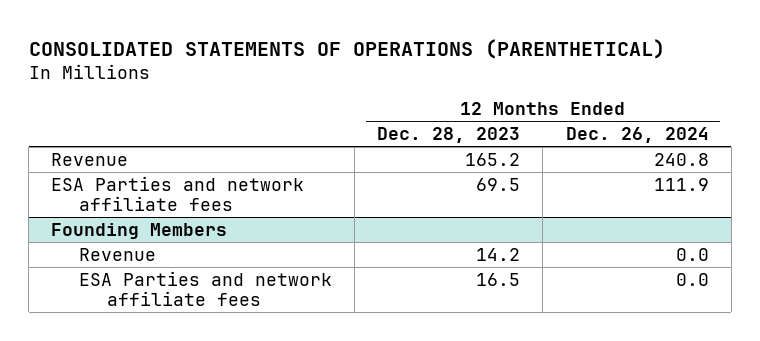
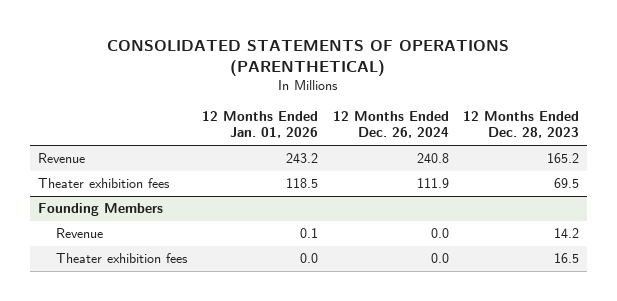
none -> [201,111,318,139] 12 Months Ended Jan. 01, 2026
[51,175,305,212] ESA Parties and network affiliate fees -> [37,178,170,189] Theater exhibition fees
[79,270,333,307] ESA Parties and network affiliate fees -> [56,253,189,264] Theater exhibition fees

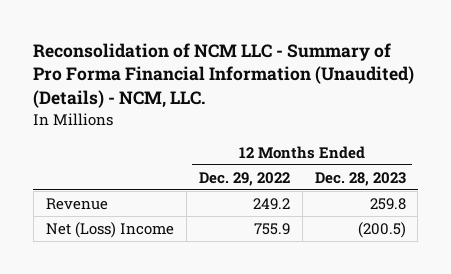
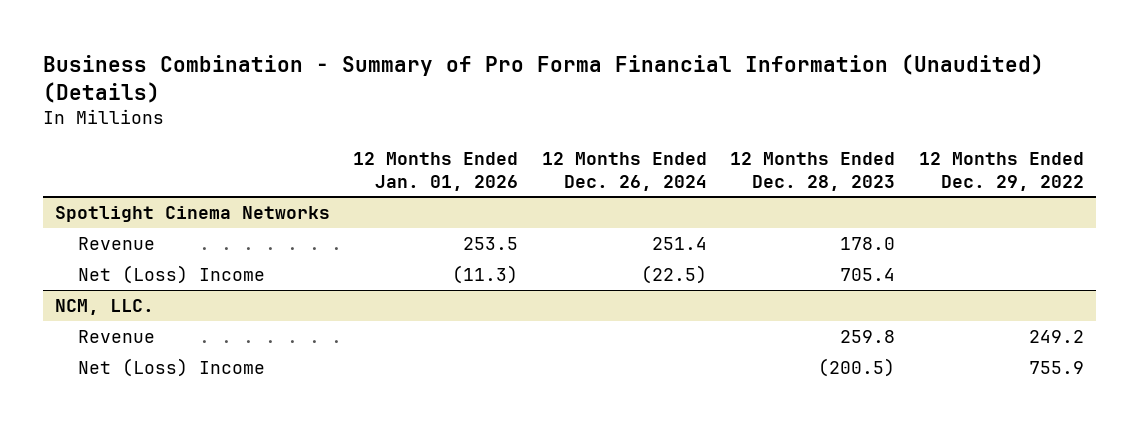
[33,42,415,109] Reconsolidation of NCM LLC - Summary of Pro Forma Financial Information (Unaudited) (Details) - NCM, LLC. -> [43,53,1045,103] Business Combination - Summary of Pro Forma Financial Information (Unaudited) (Details)
none -> [353,151,519,191] 12 Months Ended Jan. 01, 2026
none -> [541,151,707,191] 12 Months Ended Dec. 26, 2024
none -> [55,206,331,223] Spotlight Cinema Networks
none -> [78,237,156,251] Revenue
none -> [78,265,266,285] Net (Loss) Income
none -> [55,299,155,316] NCM, LLC.

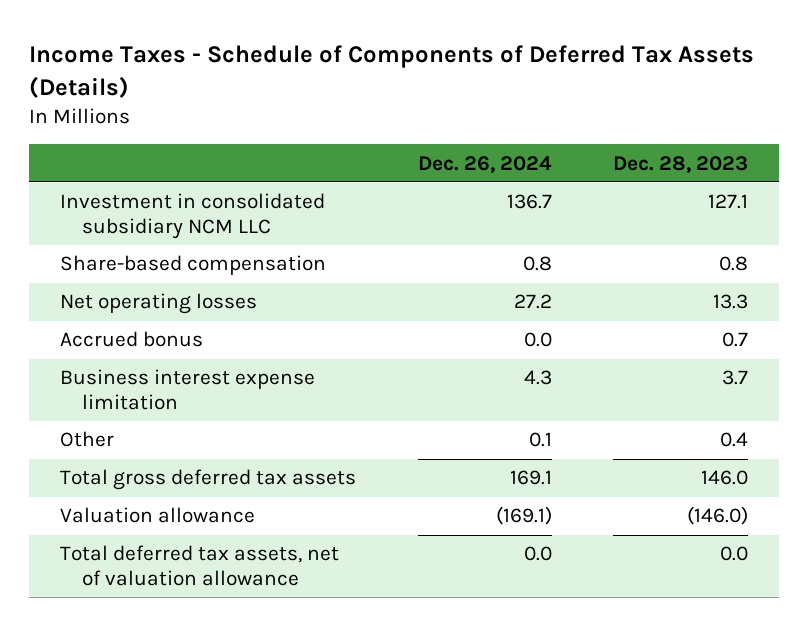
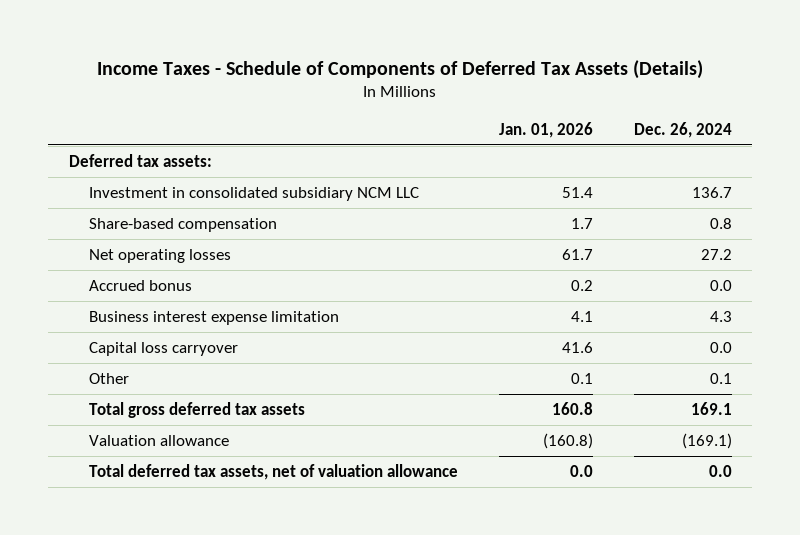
[613,155,749,173] Dec. 28, 2023 -> none
none -> [498,122,593,139] Jan. 01, 2026
none -> [68,153,212,167] Deferred tax assets:
none -> [88,341,238,356] Capital loss carryover

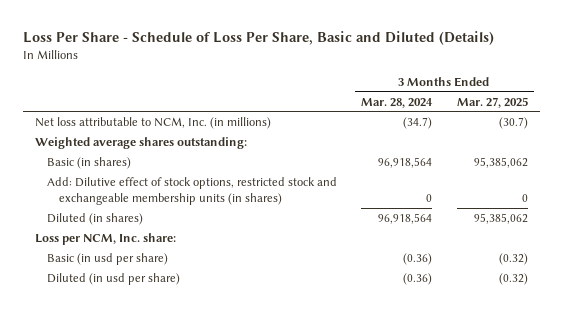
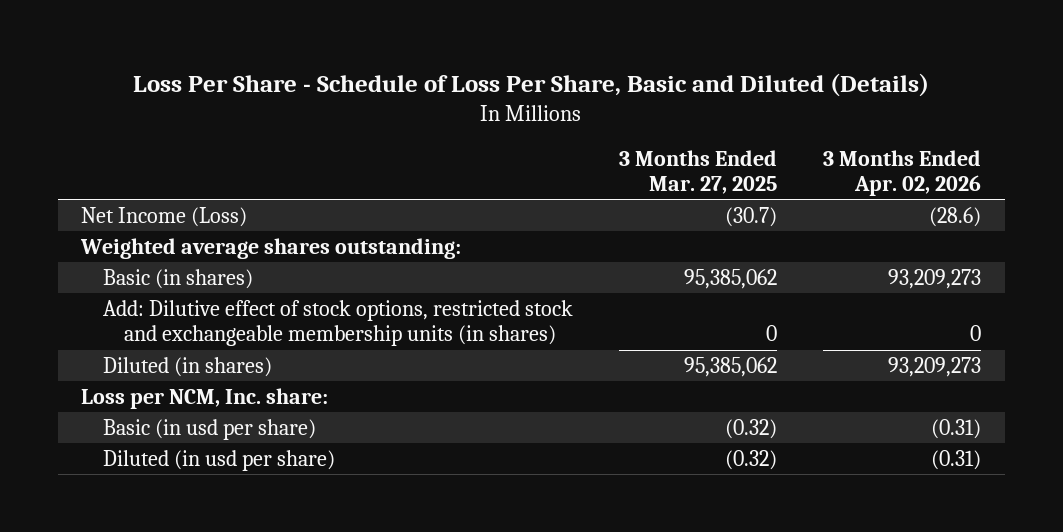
[361,97,434,108] Mar. 28, 2024 -> none
none -> [823,149,982,197] 3 Months Ended Apr. 02, 2026
[34,116,271,129] Net loss attributable to NCM, Inc. (in millions) -> [81,206,248,227] Net Income (Loss)

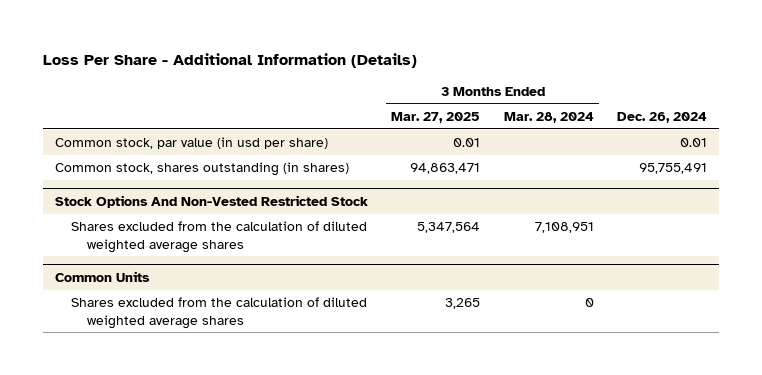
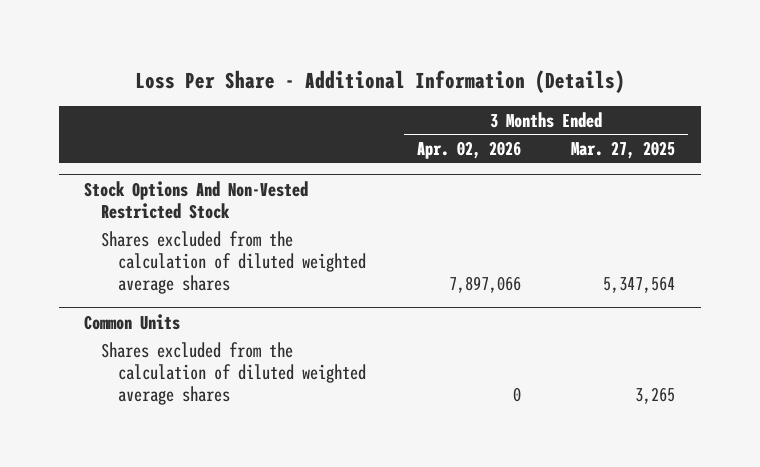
[503,111,594,123] Mar. 28, 2024 -> none
[616,111,707,123] Dec. 26, 2024 -> none
none -> [416,141,521,160] Apr. 02, 2026
[55,137,329,150] Common stock, par value (in usd per share) -> none
[55,162,350,177] Common stock, shares outstanding (in shares) -> none

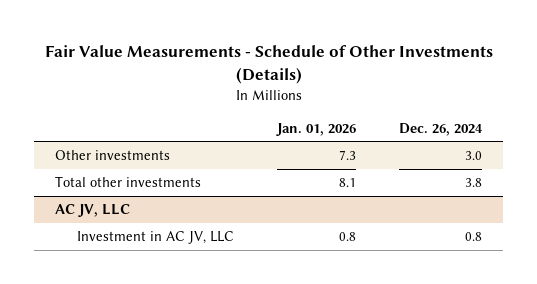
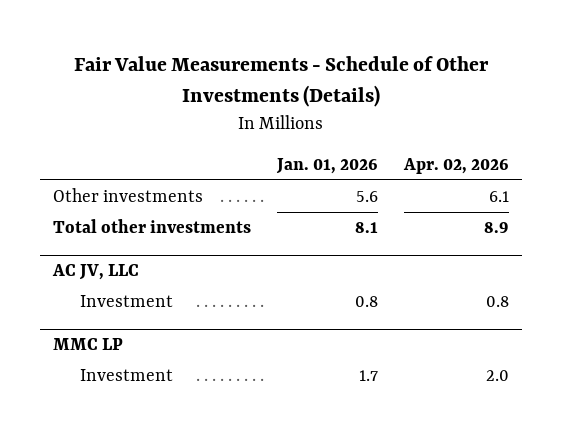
[398,122,483,136] Dec. 26, 2024 -> none
none -> [403,157,510,174] Apr. 02, 2026
[339,150,357,161] 7.3 -> [356,191,379,203] 5.6
[77,231,235,245] Investment in AC JV, LLC -> [80,295,174,308] Investment
none -> [52,338,123,351] MMC LP
none -> [80,369,174,382] Investment

